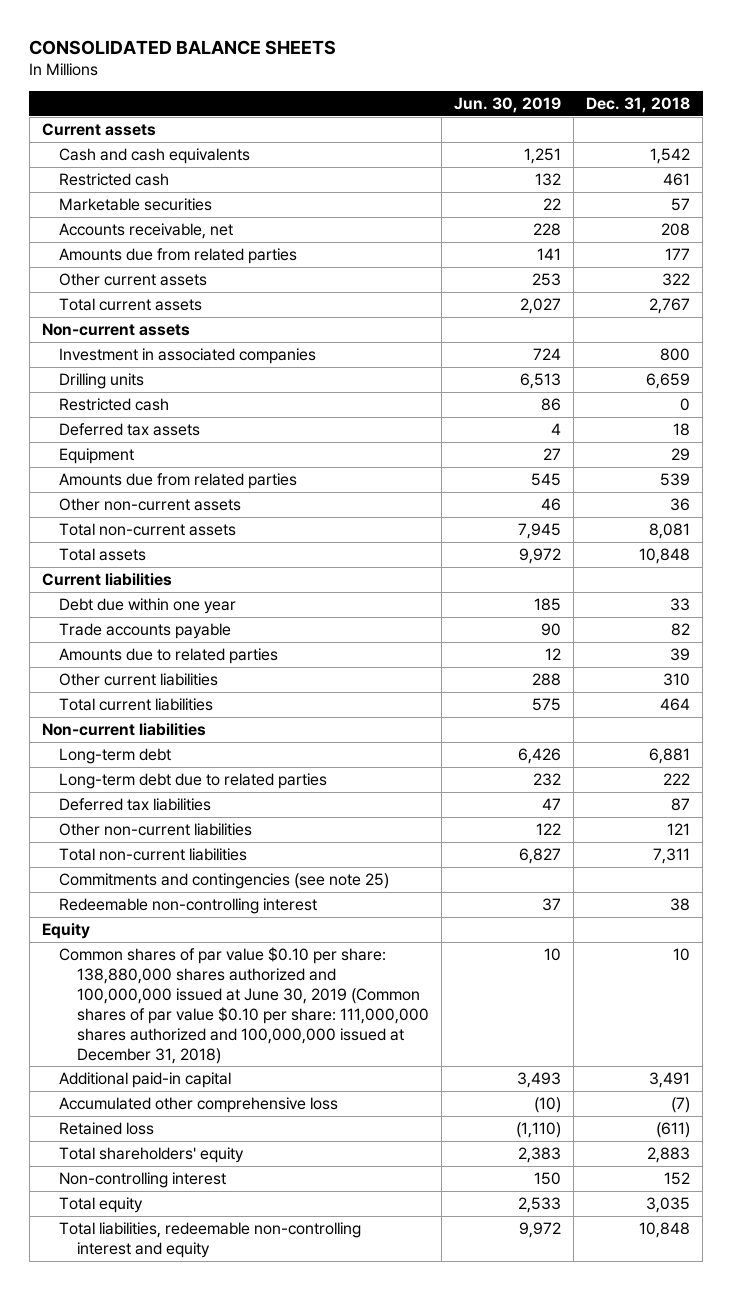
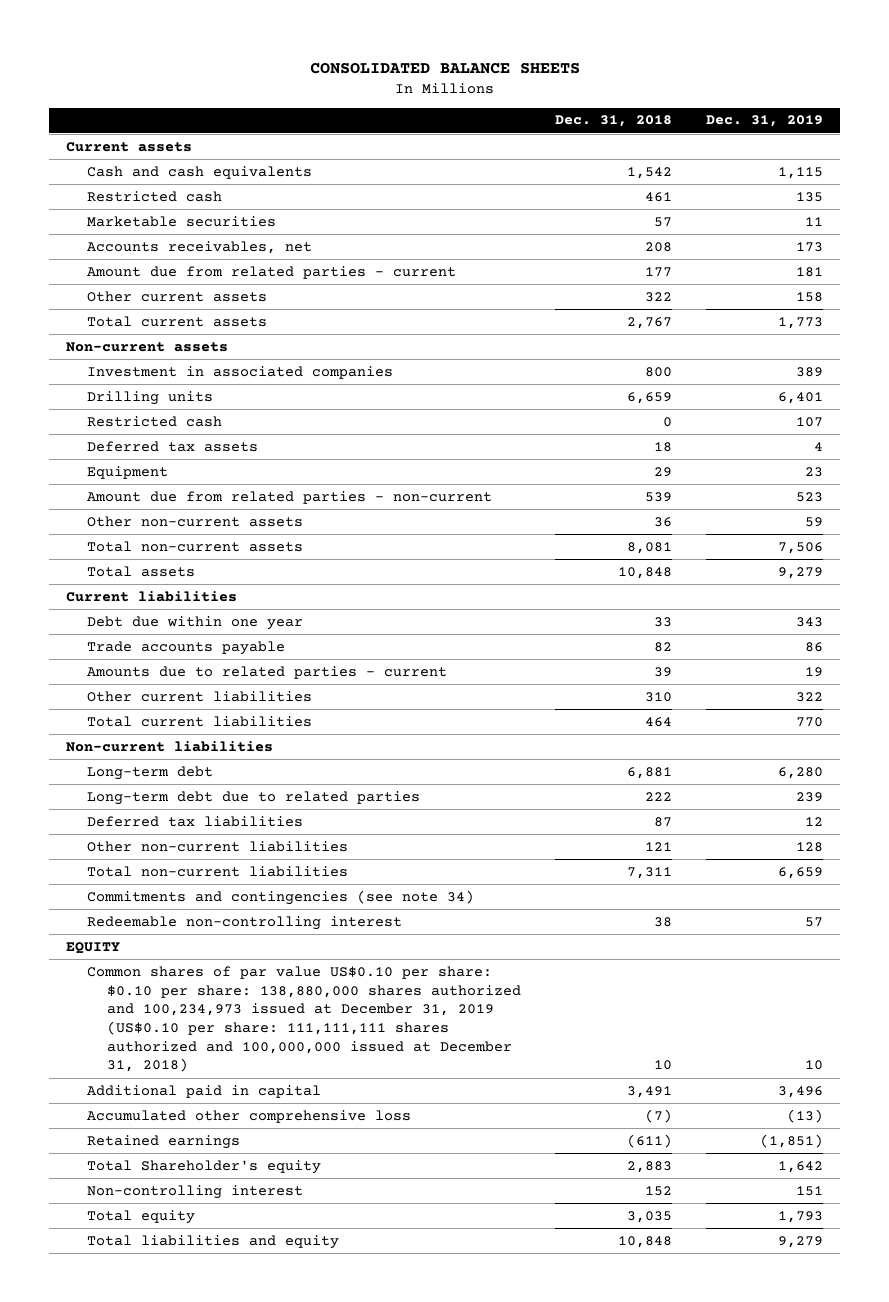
[454,97,562,114] Jun. 30, 2019 -> none
none -> [706,115,824,128] Dec. 31, 2019
[59,222,234,239] Accounts receivable, net -> [86,240,312,254] Accounts receivables, net
[59,247,298,264] Amounts due from related parties -> [86,265,456,279] Amount due from related parties - current
[59,472,298,489] Amounts due from related parties -> [86,490,492,504] Amount due from related parties - non-current
[59,647,279,664] Amounts due to related parties -> [86,665,447,679] Amounts due to related parties - current
[59,872,390,889] Commitments and contingencies (see note 25) -> [86,889,474,905] Commitments and contingencies (see note 34)
[41,922,90,939] Equity -> [66,941,121,954] EQUITY
[59,946,430,1064] Common shares of par value $0.10 per share: 138,880,000 shares authorized and 100,000,000 issued at June 30, 2019 (Common shares of par value $0.10 per share: 111,000,000 shares authorized and 100,000,000 issued at December 31, 2018) -> [86,965,522,1073] Common shares of par value US$0.10 per share: $0.10 per share: 138,880,000 shares authorized and 100,234,973 issued at December 31, 2019 (US$0.10 per share: 111,111,111 shares authorized and 100,000,000 issued at December 31, 2018)
[59,1071,232,1088] Additional paid-in capital -> [86,1084,321,1098] Additional paid in capital
[59,1121,155,1135] Retained loss -> [86,1134,240,1149] Retained earnings
[59,1146,245,1163] Total shareholders' equity -> [86,1159,321,1174] Total Shareholder's equity
[59,1221,362,1258] Total liabilities, redeemable non-controlling interest and equity -> [86,1234,339,1249] Total liabilities and equity

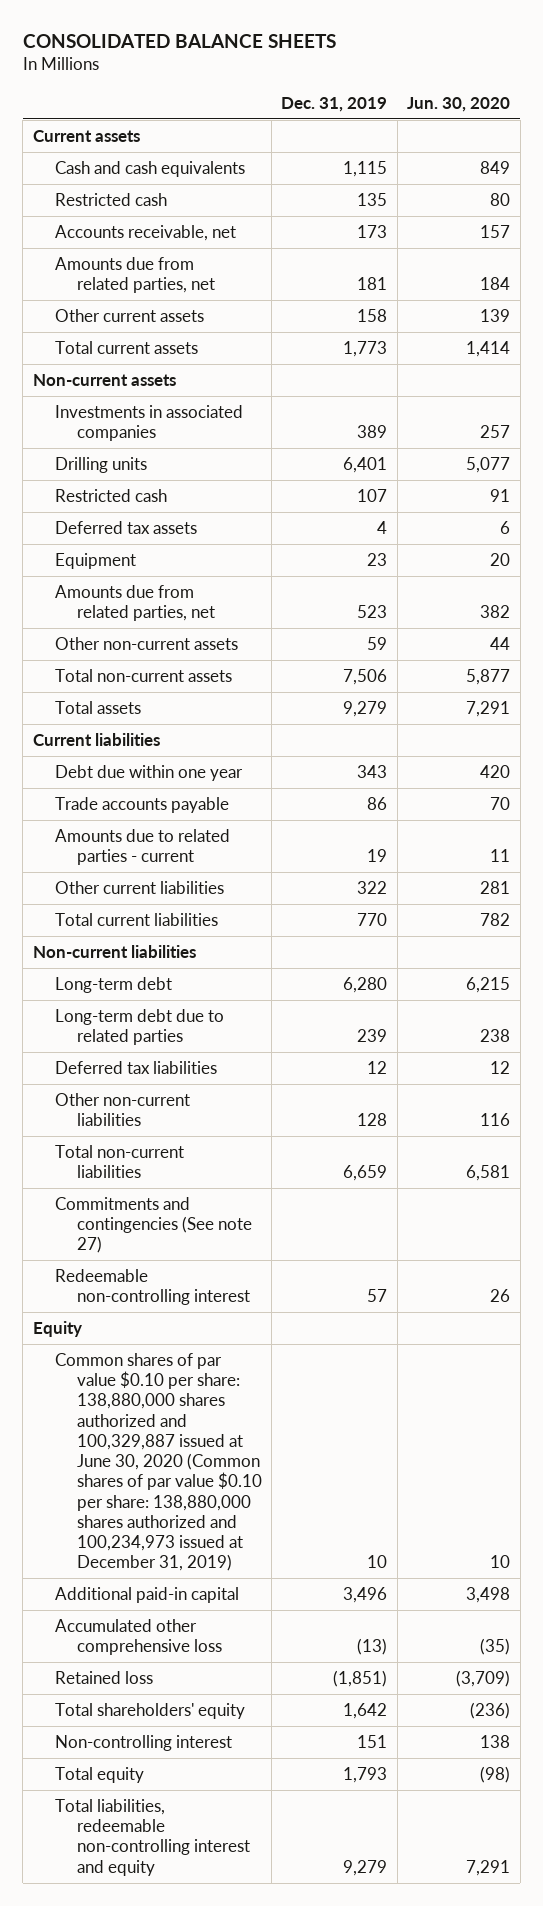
[555,115,673,128] Dec. 31, 2018 -> none
none -> [407,96,511,112] Jun. 30, 2020
[86,215,276,227] Marketable securities -> none
[86,240,312,254] Accounts receivables, net -> [54,224,236,241] Accounts receivable, net
[86,265,456,279] Amount due from related parties - current -> [54,256,215,294] Amounts due from related parties, net
[86,365,393,379] Investment in associated companies -> [54,404,243,442] Investments in associated companies
[86,490,492,504] Amount due from related parties - non-current -> [54,584,215,622] Amounts due from related parties, net
[86,889,474,905] Commitments and contingencies (see note 34) -> [54,1196,252,1254] Commitments and contingencies (See note 27)
[66,941,121,954] EQUITY -> [32,1320,82,1337] Equity
[86,965,522,1073] Common shares of par value US$0.10 per share: $0.10 per share: 138,880,000 shares authorized and 100,234,973 issued at December 31, 2019 (US$0.10 per share: 111,111,111 shares authorized and 100,000,000 issued at December 31, 2018) -> [54,1352,262,1572] Common shares of par value $0.10 per share: 138,880,000 shares authorized and 100,329,887 issued at June 30, 2020 (Common shares of par value $0.10 per share: 138,880,000 shares authorized and 100,234,973 issued at December 31, 2019)
[86,1084,321,1098] Additional paid in capital -> [54,1586,239,1603] Additional paid-in capital
[86,1134,240,1149] Retained earnings -> [54,1670,153,1684] Retained loss
[86,1159,321,1174] Total Shareholder's equity -> [54,1702,245,1719] Total shareholders' equity
[86,1234,339,1249] Total liabilities and equity -> [54,1798,250,1876] Total liabilities, redeemable non-controlling interest and equity

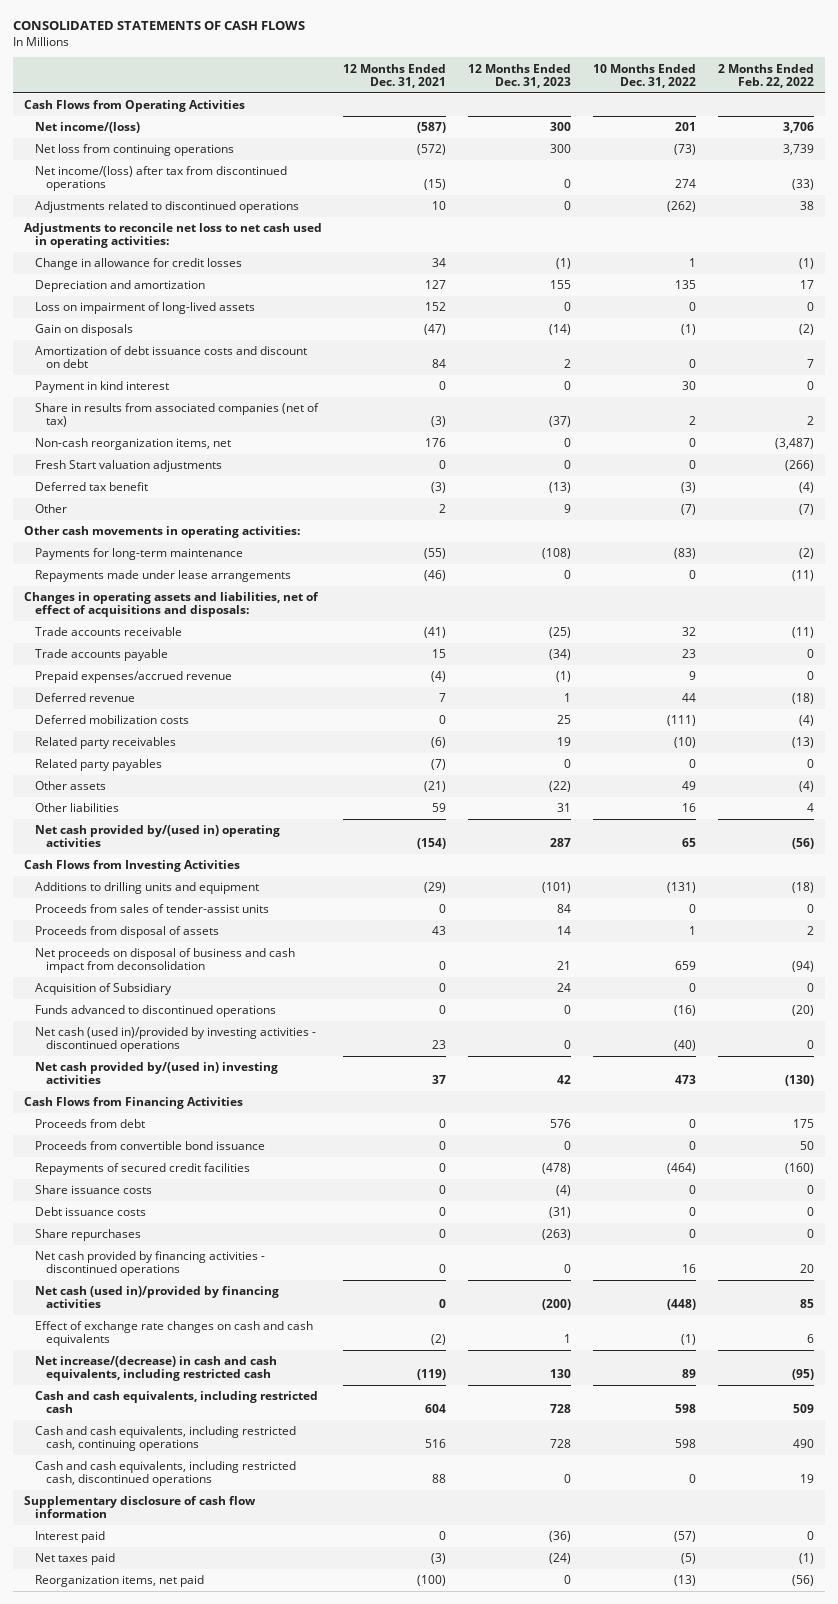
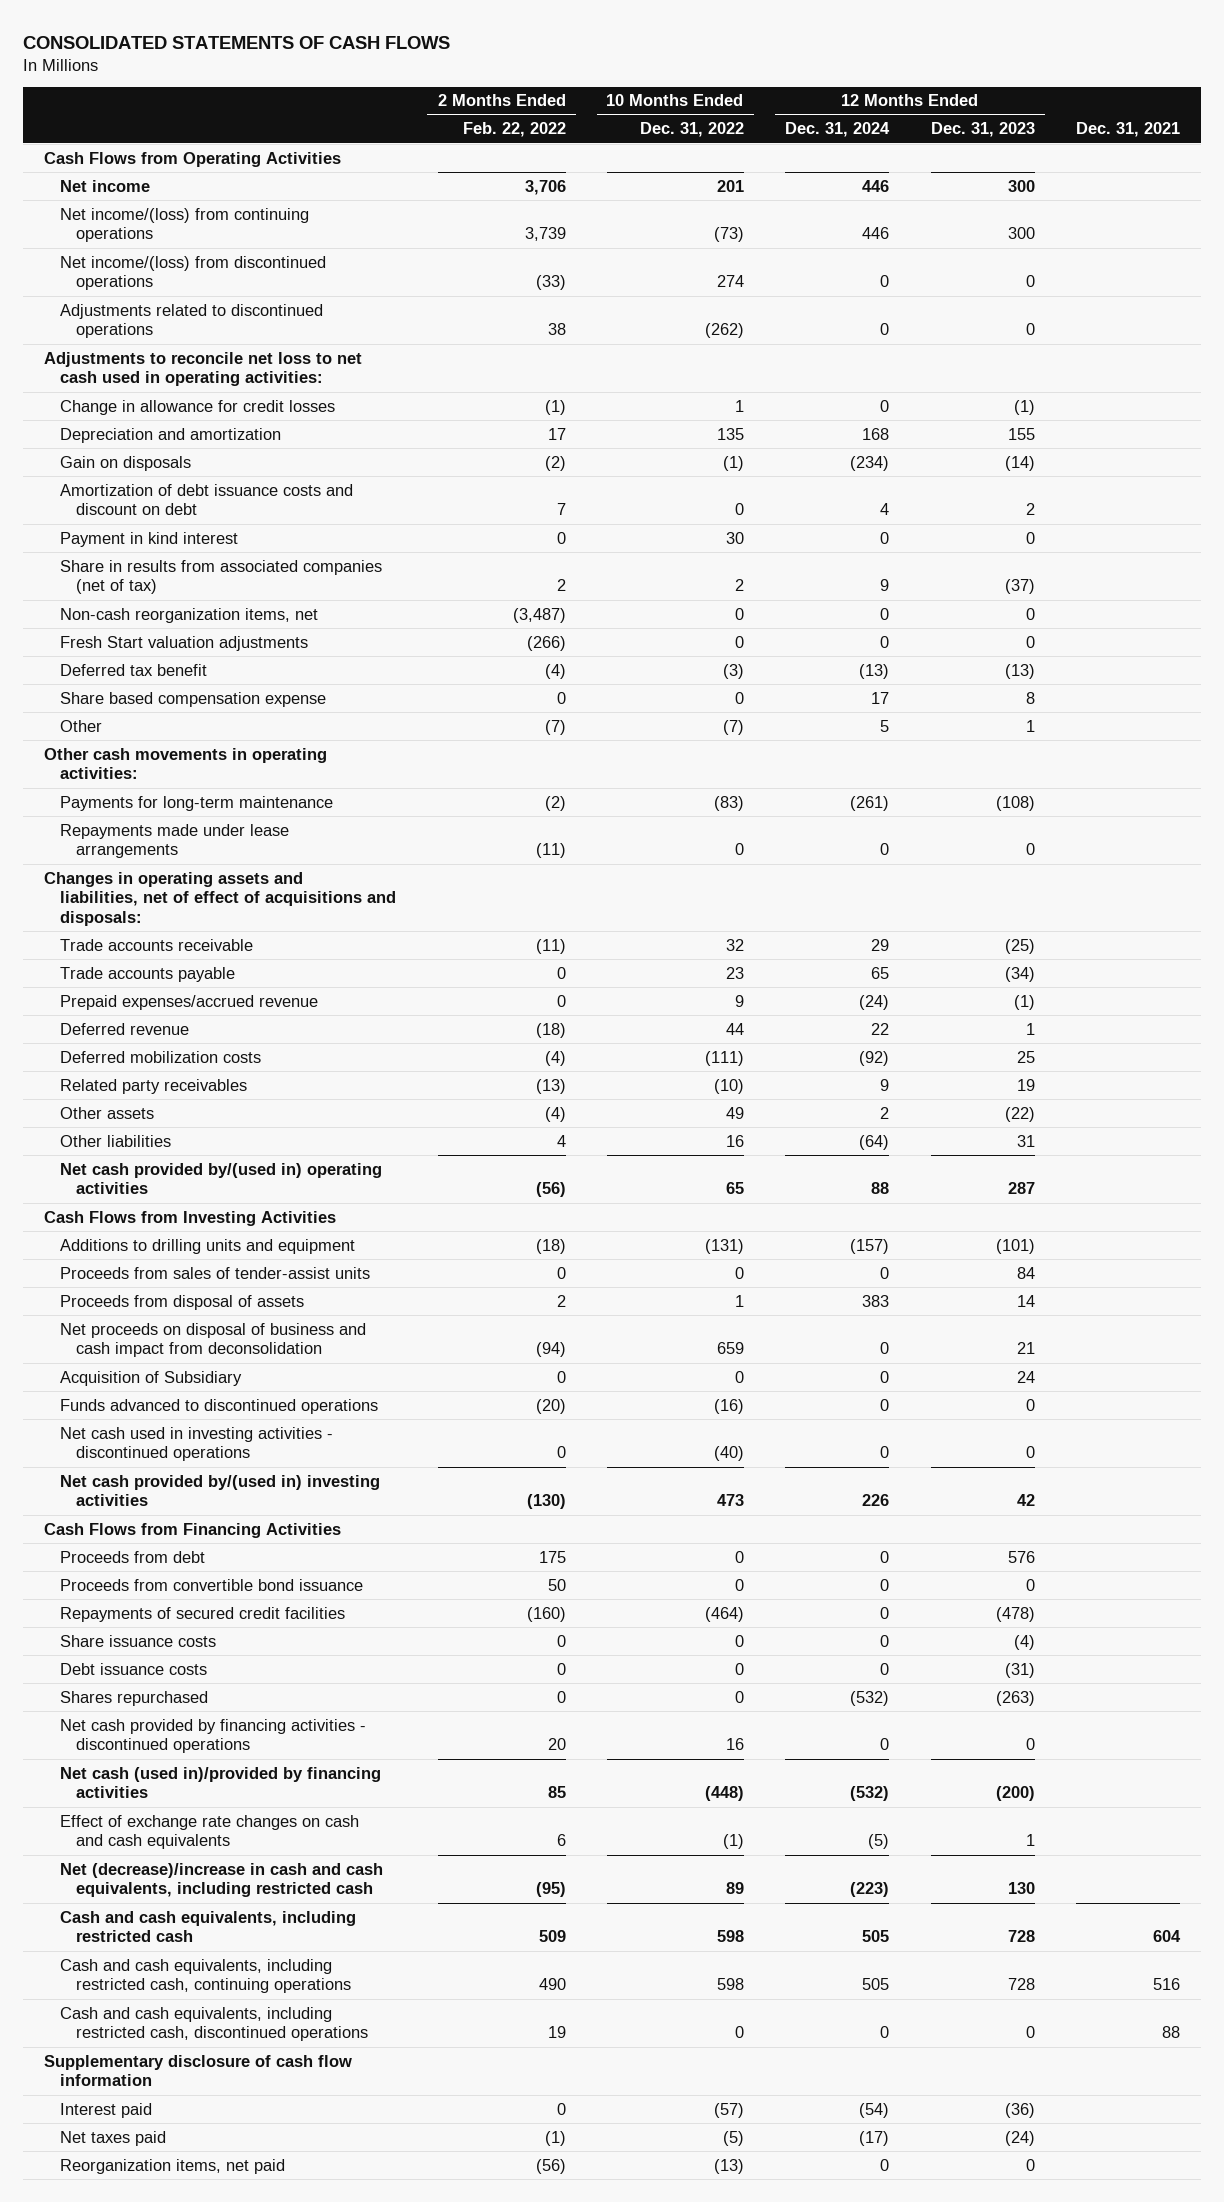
[343,63,447,88] 12 Months Ended Dec. 31, 2021 -> none
none -> [785,122,891,138] Dec. 31, 2024
none -> [1075,122,1180,138] Dec. 31, 2021
[34,122,140,134] Net income/(loss) -> [60,179,151,192] Net income
[34,144,234,157] Net loss from continuing operations -> [60,207,310,243] Net income/(loss) from continuing operations
[34,166,287,192] Net income/(loss) after tax from discontinued operations -> [60,255,327,291] Net income/(loss) from discontinued operations
[34,302,255,315] Loss on impairment of long-lived assets -> none
none -> [60,691,327,707] Share based compensation expense
[564,504,572,514] 9 -> [1025,719,1035,732] 1
[34,759,162,772] Related party payables -> none
[34,1027,316,1053] Net cash (used in)/provided by investing activities - discontinued operations -> [60,1426,334,1462] Net cash used in investing activities - discontinued operations
[34,1229,141,1242] Share repurchases -> [60,1690,209,1706] Shares repurchased
[34,1356,277,1382] Net increase/(decrease) in cash and cash equivalents, including restricted cash -> [60,1862,384,1898] Net (decrease)/increase in cash and cash equivalents, including restricted cash

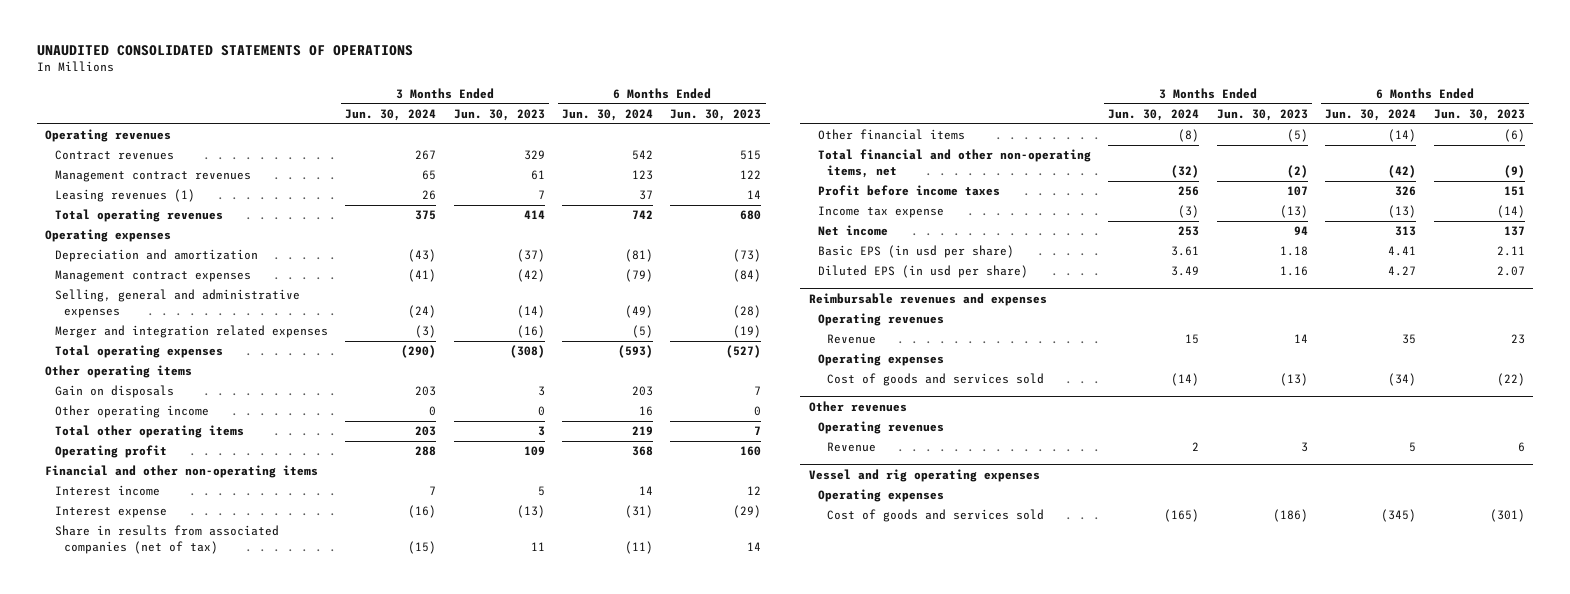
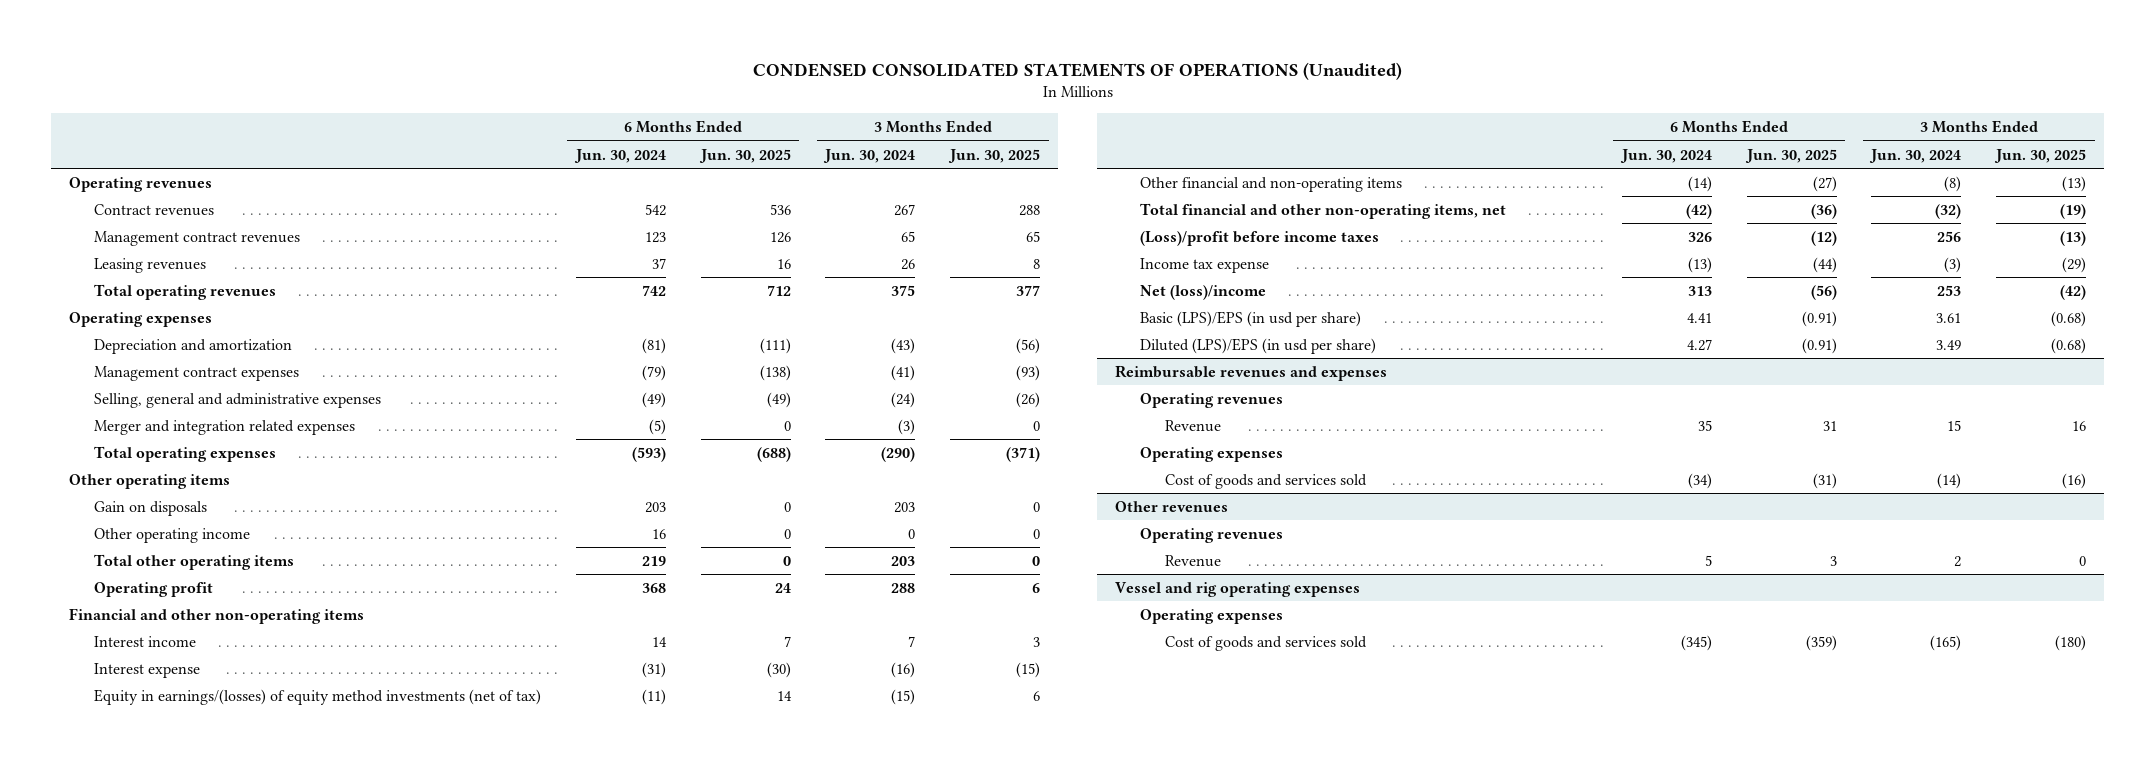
[36,45,413,57] UNAUDITED CONSOLIDATED STATEMENTS OF OPERATIONS -> [752,62,1402,81] CONDENSED CONSOLIDATED STATEMENTS OF OPERATIONS (Unaudited)
[453,108,545,121] Jun. 30, 2023 -> none
[670,108,762,121] Jun. 30, 2023 -> none
none -> [698,148,791,163] Jun. 30, 2025
none -> [948,148,1041,163] Jun. 30, 2025
[54,189,195,203] Leasing revenues (1) -> [93,257,206,273] Leasing revenues
[54,525,279,554] Share in results from associated companies (net of tax) -> [93,688,541,705] Equity in earnings/(losses) of equity method investments (net of tax)
[817,129,965,141] Other financial items -> [1139,176,1402,192] Other financial and non-operating items
[817,185,1000,197] Profit before income taxes -> [1139,230,1379,246] (Loss)/profit before income taxes
[817,225,888,237] Net income -> [1139,284,1266,300] Net (loss)/income
[817,245,1014,259] Basic EPS (in usd per share) -> [1139,310,1361,327] Basic (LPS)/EPS (in usd per share)
[817,265,1028,279] Diluted EPS (in usd per share) -> [1139,337,1376,354] Diluted (LPS)/EPS (in usd per share)

